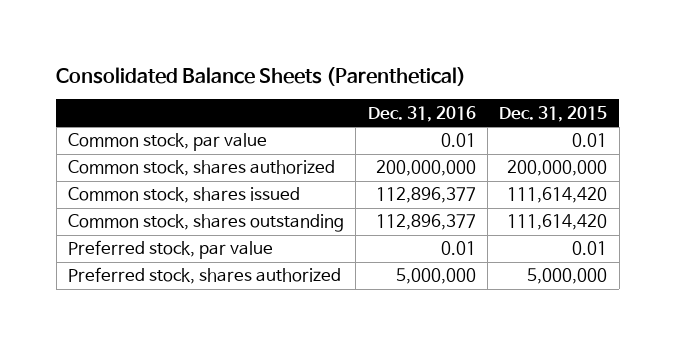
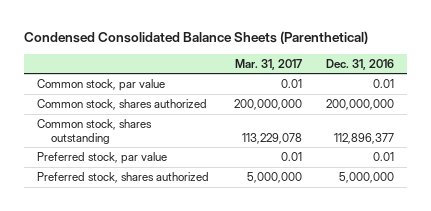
[56,66,467,86] Consolidated Balance Sheets (Parenthetical) -> [24,31,369,45] Condensed Consolidated Balance Sheets (Parenthetical)
[499,105,608,122] Dec. 31, 2015 -> none
none -> [234,58,302,70] Mar. 31, 2017
[68,187,301,204] Common stock, shares issued -> none

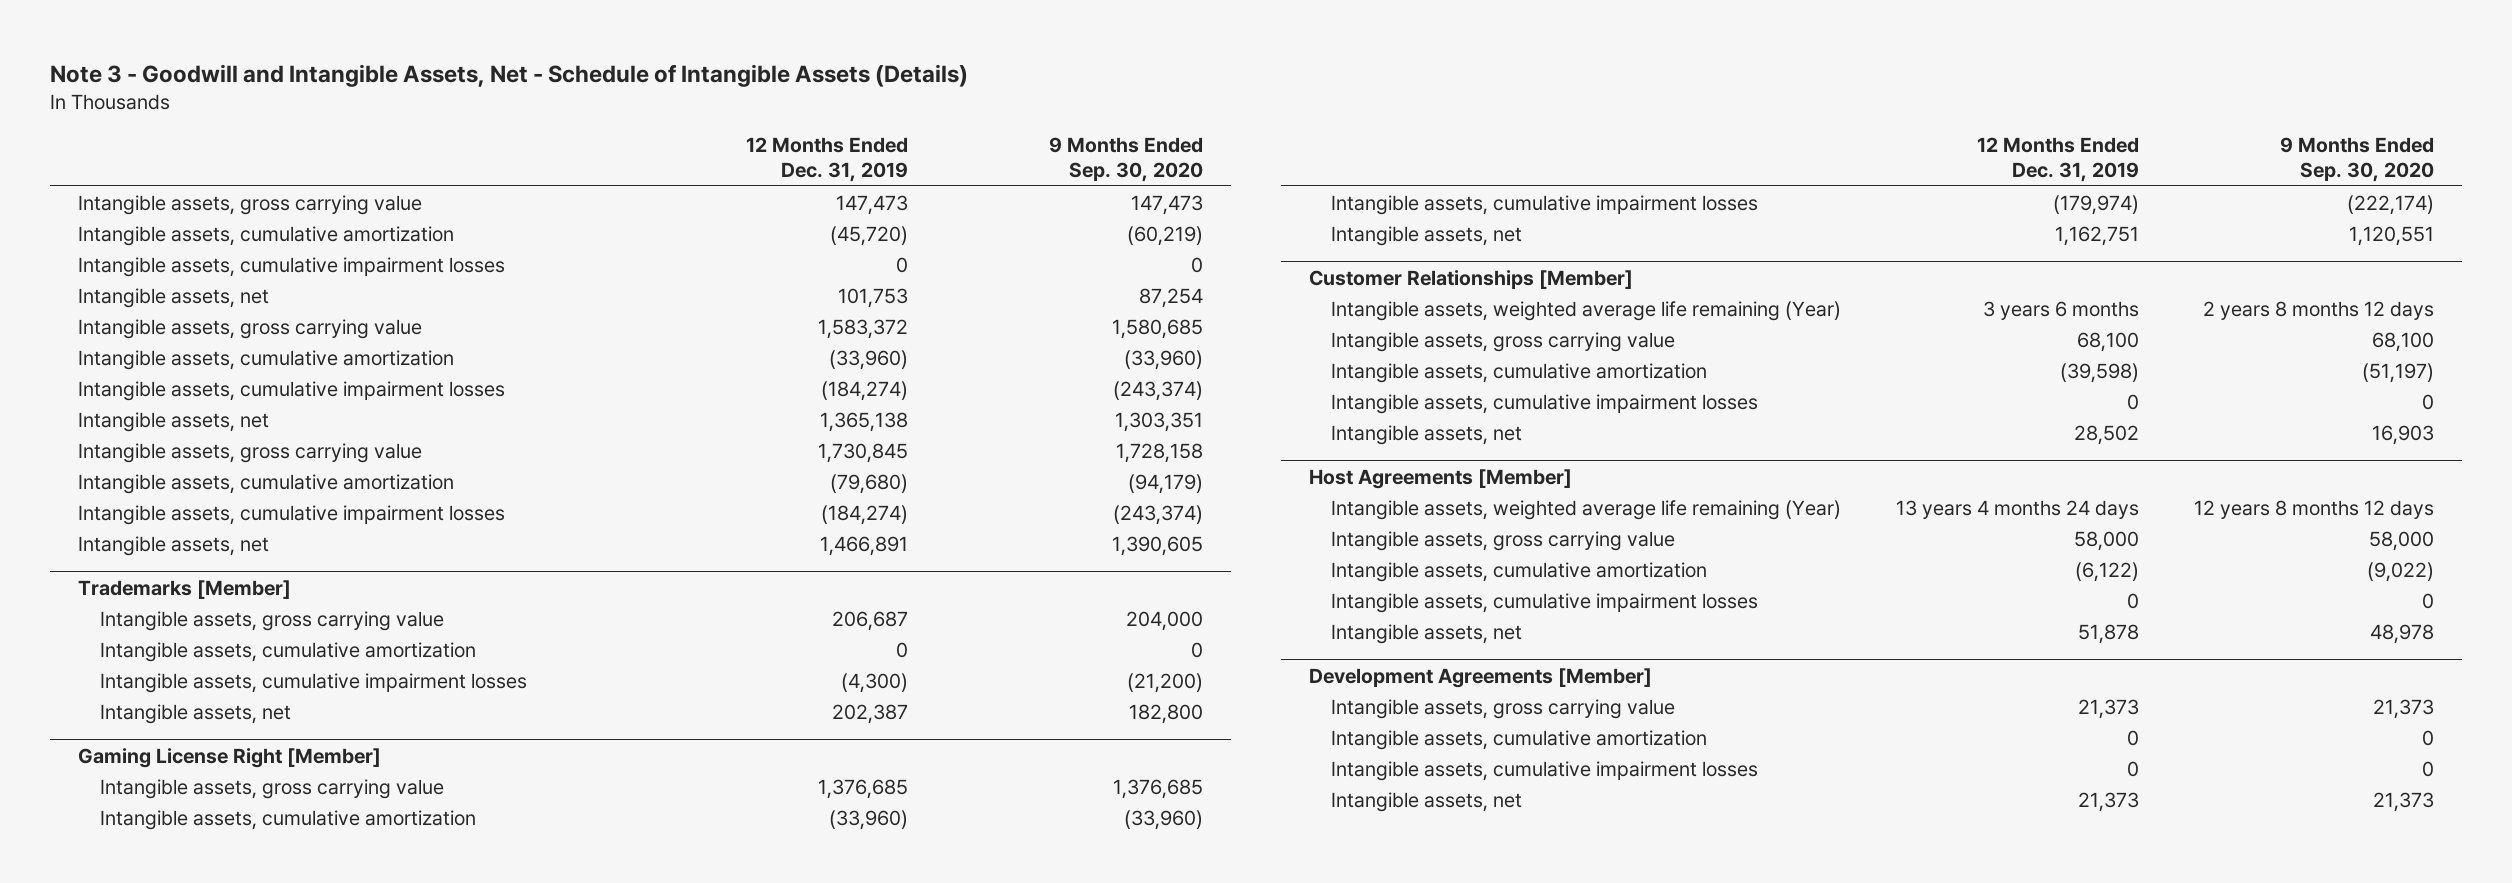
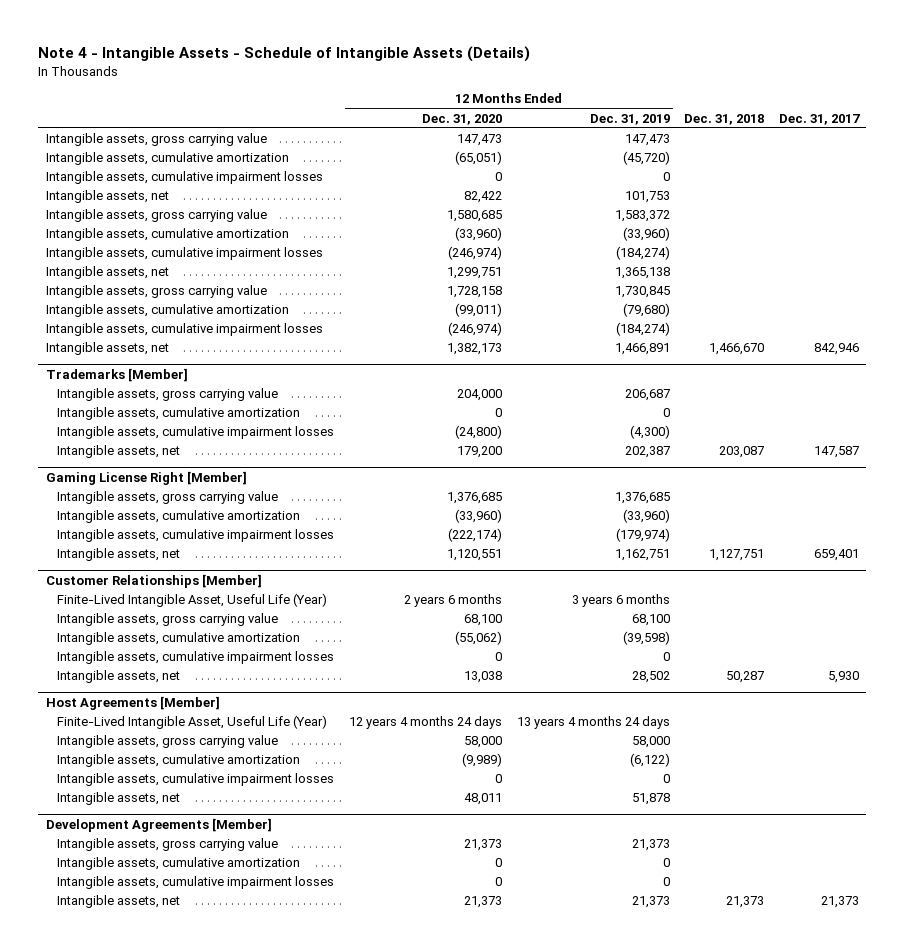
[50,63,969,87] Note 3 - Goodwill and Intangible Assets, Net - Schedule of Intangible Assets (Details) -> [38,46,531,63] Note 4 - Intangible Assets - Schedule of Intangible Assets (Details)
[1049,136,1204,183] 9 Months Ended Sep. 30, 2020 -> none
none -> [421,113,502,125] Dec. 31, 2020
none -> [684,113,765,125] Dec. 31, 2018
none -> [778,113,860,125] Dec. 31, 2017
[1331,300,1842,321] Intangible assets, weighted average life remaining (Year) -> [57,593,328,608] Finite-Lived Intangible Asset, Useful Life (Year)
[1331,499,1842,520] Intangible assets, weighted average life remaining (Year) -> [57,715,328,730] Finite-Lived Intangible Asset, Useful Life (Year)

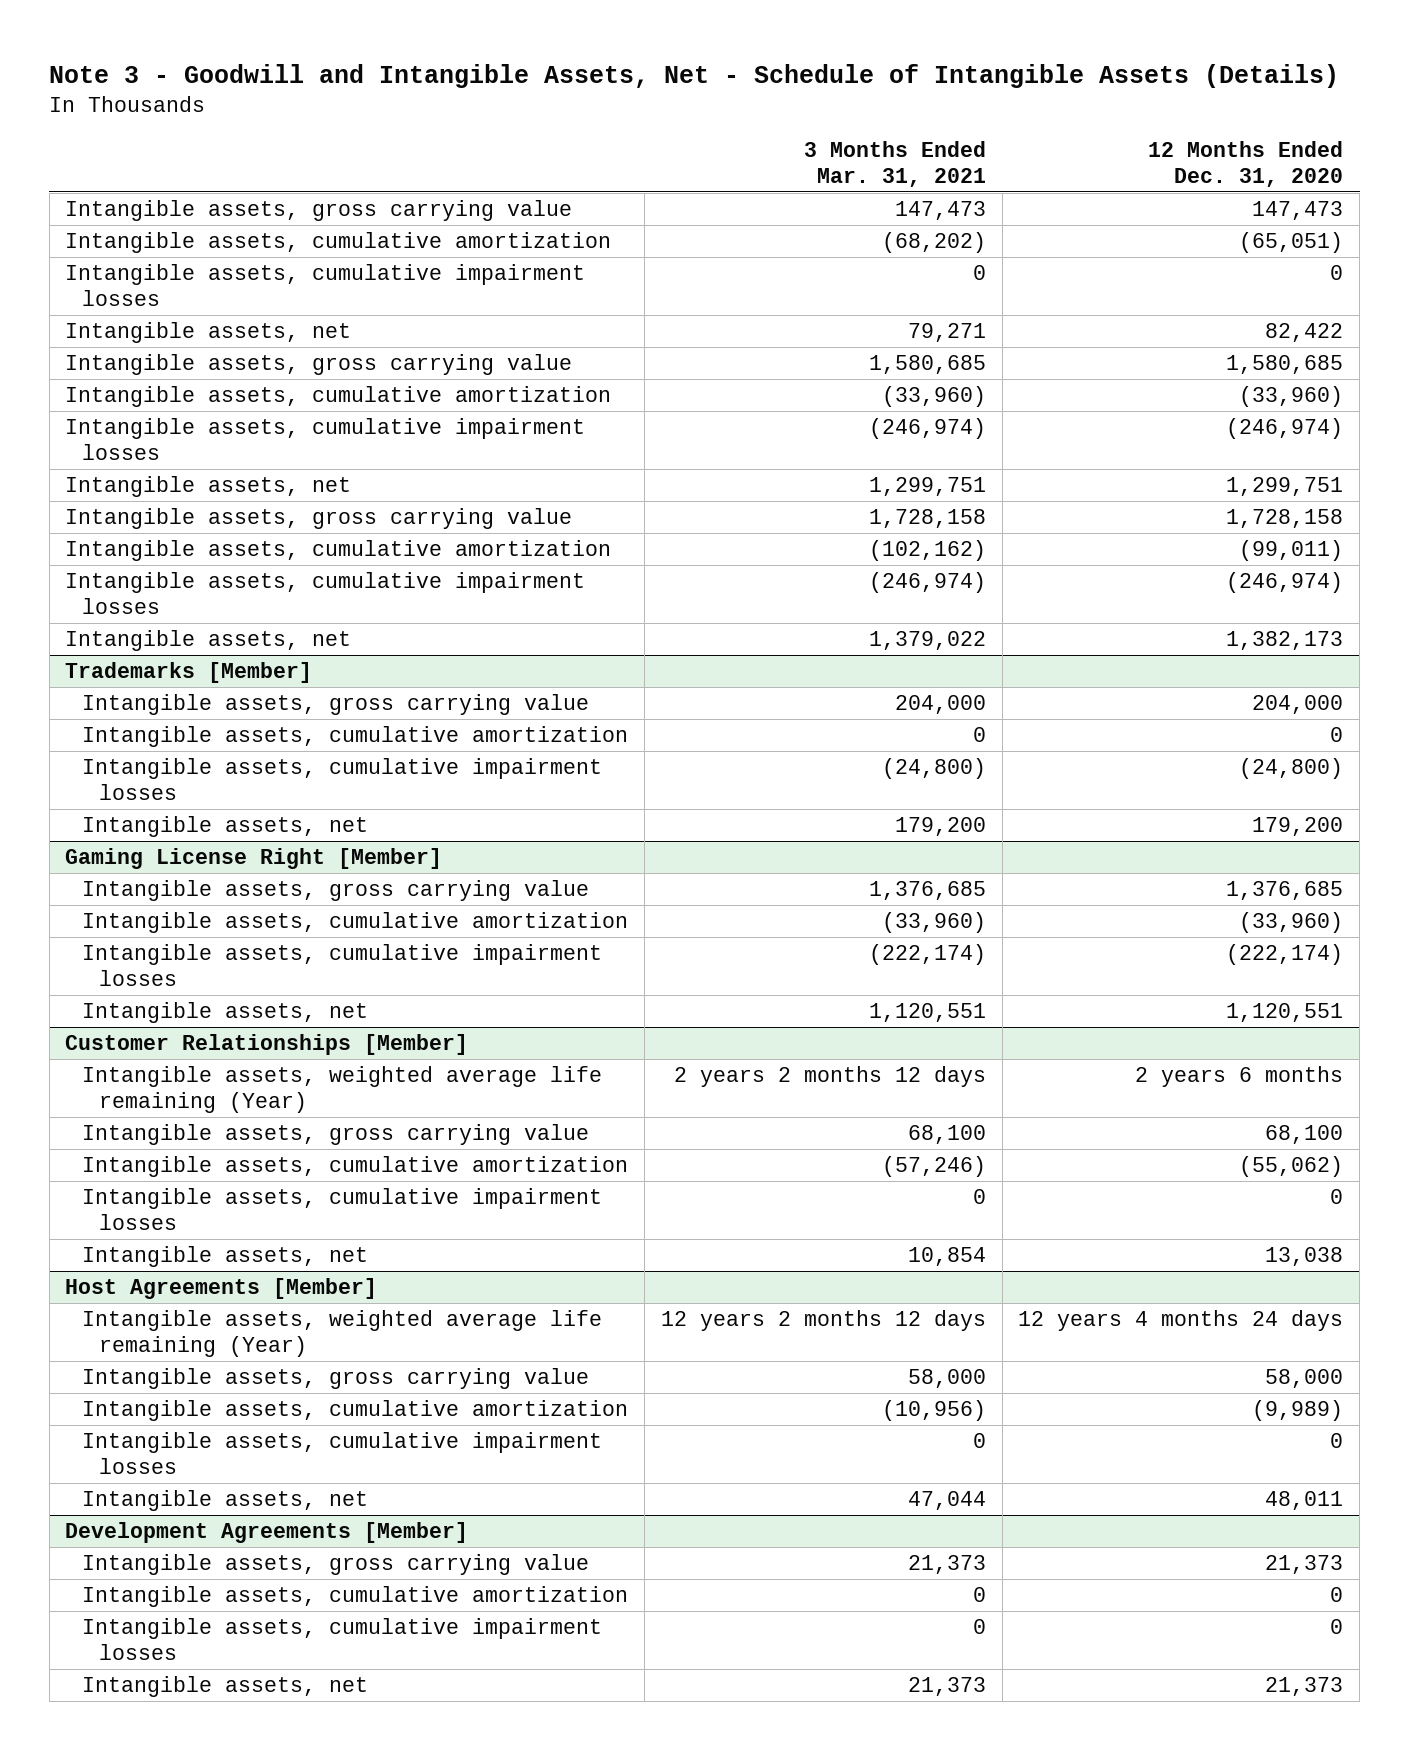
[38,46,531,63] Note 4 - Intangible Assets - Schedule of Intangible Assets (Details) -> [49,63,1340,88] Note 3 - Goodwill and Intangible Assets, Net - Schedule of Intangible Assets (Details)
[589,113,670,125] Dec. 31, 2019 -> none
[684,113,765,125] Dec. 31, 2018 -> none
[778,113,860,125] Dec. 31, 2017 -> none
none -> [803,140,986,188] 3 Months Ended Mar. 31, 2021
[57,593,328,608] Finite-Lived Intangible Asset, Useful Life (Year) -> [82,1066,603,1114] Intangible assets, weighted average life remaining (Year)
[57,715,328,730] Finite-Lived Intangible Asset, Useful Life (Year) -> [82,1310,603,1358] Intangible assets, weighted average life remaining (Year)

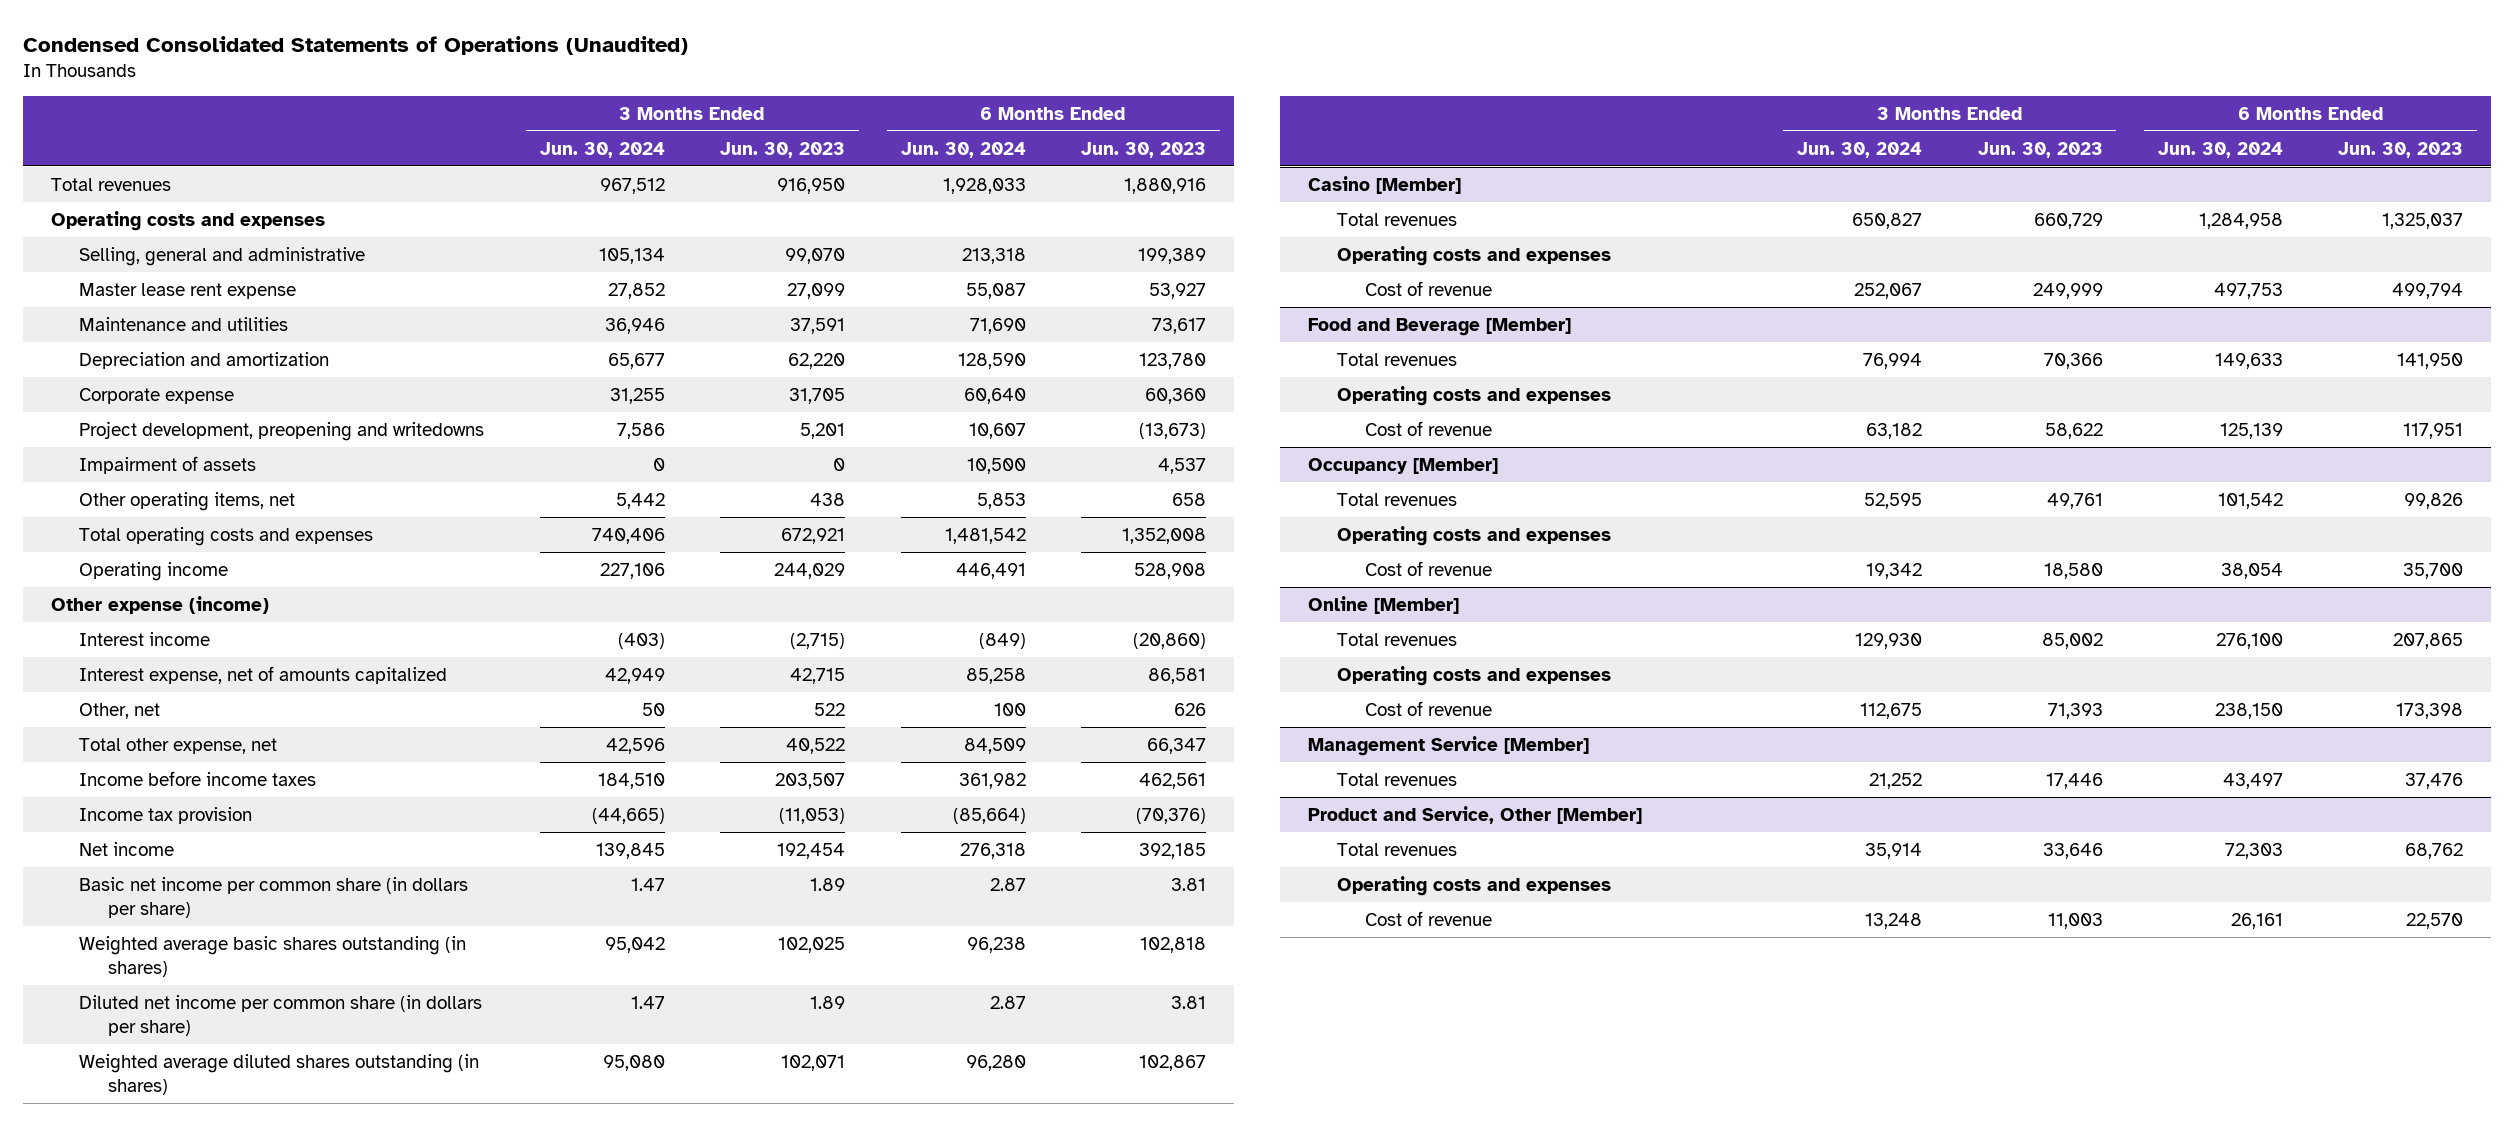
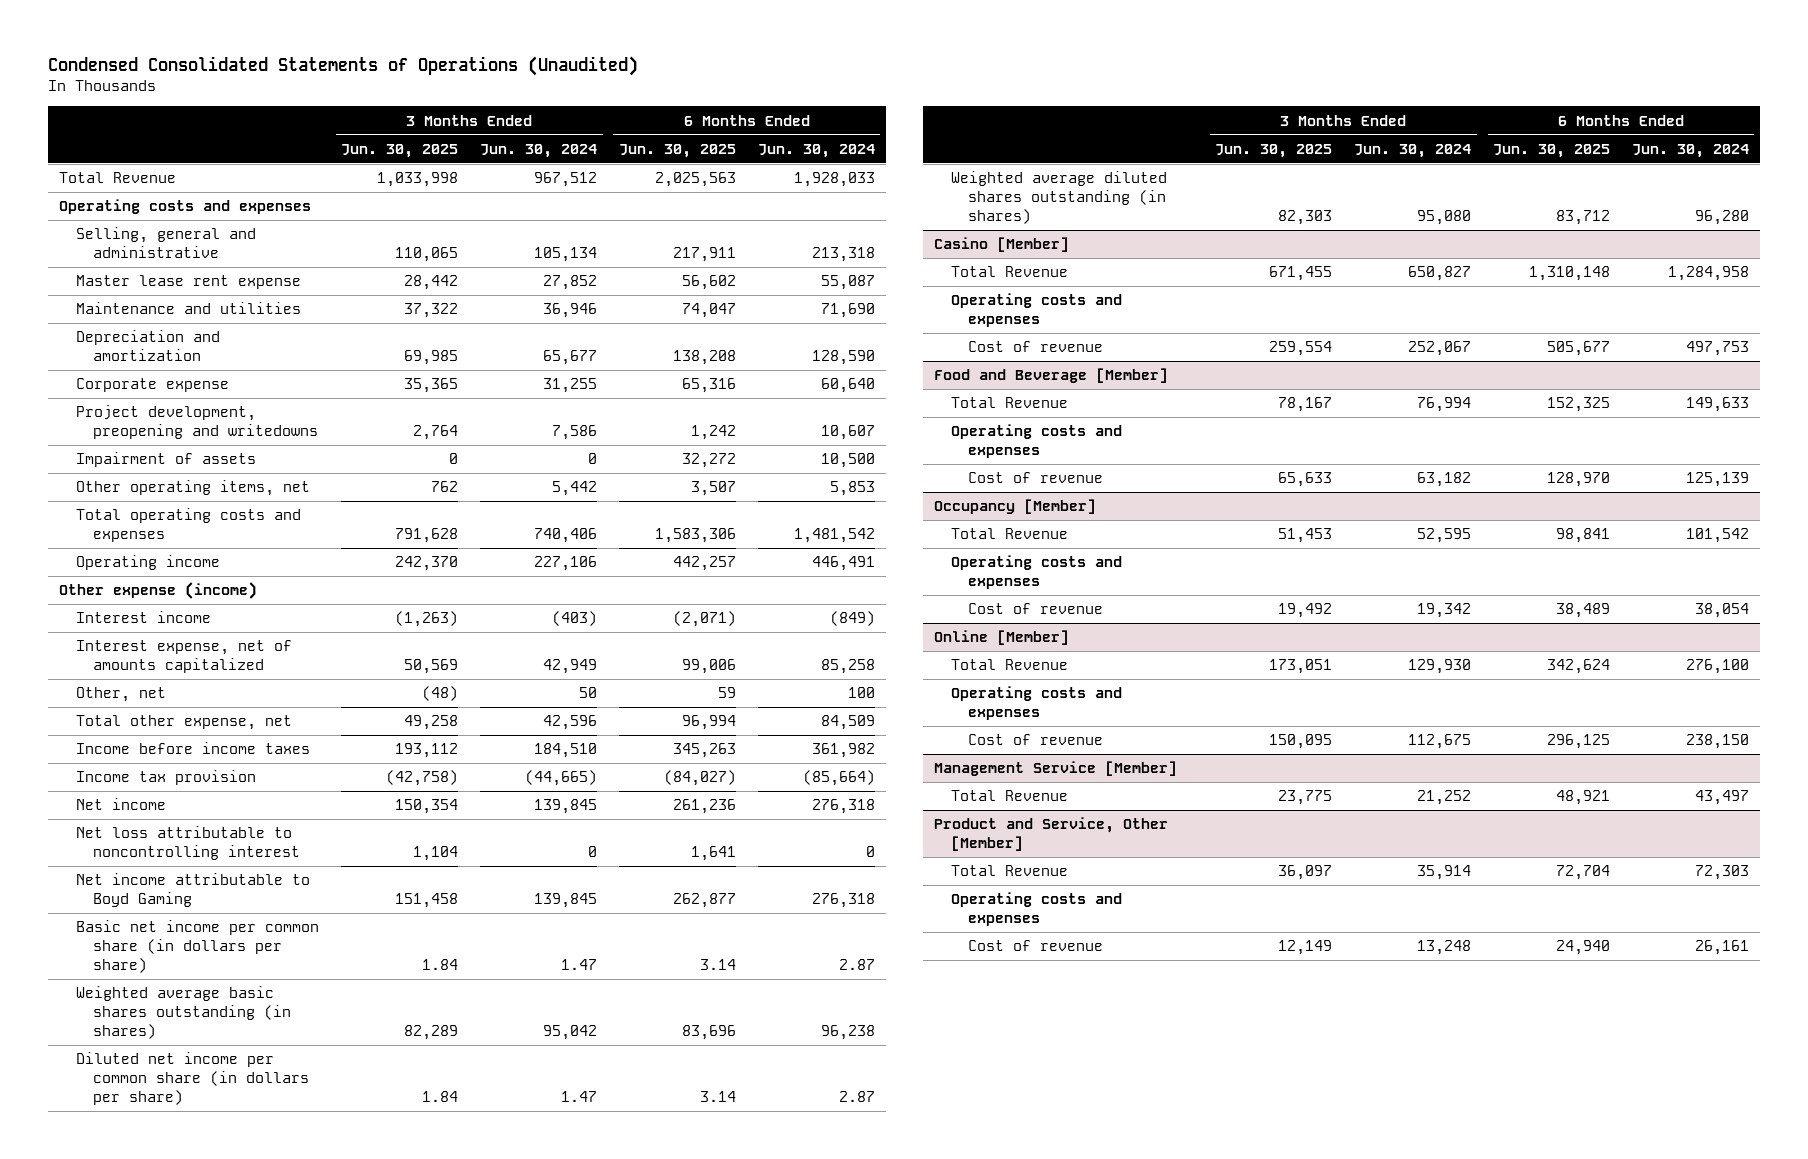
[720,141,846,158] Jun. 30, 2023 -> none
[1081,141,1207,158] Jun. 30, 2023 -> none
none -> [341,143,459,158] Jun. 30, 2025
none -> [618,143,736,158] Jun. 30, 2025
[50,177,171,191] Total revenues -> [59,172,177,184] Total Revenue
none -> [76,826,301,861] Net loss attributable to noncontrolling interest
none -> [76,873,311,908] Net income attributable to Boyd Gaming
[1336,212,1457,226] Total revenues -> [950,266,1068,278] Total Revenue
[1336,352,1457,366] Total revenues -> [950,397,1068,409] Total Revenue
[1336,492,1457,506] Total revenues -> [950,528,1068,540] Total Revenue
[1336,632,1457,646] Total revenues -> [950,659,1068,671] Total Revenue
[1336,772,1457,786] Total revenues -> [950,790,1068,802] Total Revenue
[1336,842,1457,856] Total revenues -> [950,865,1068,877] Total Revenue

